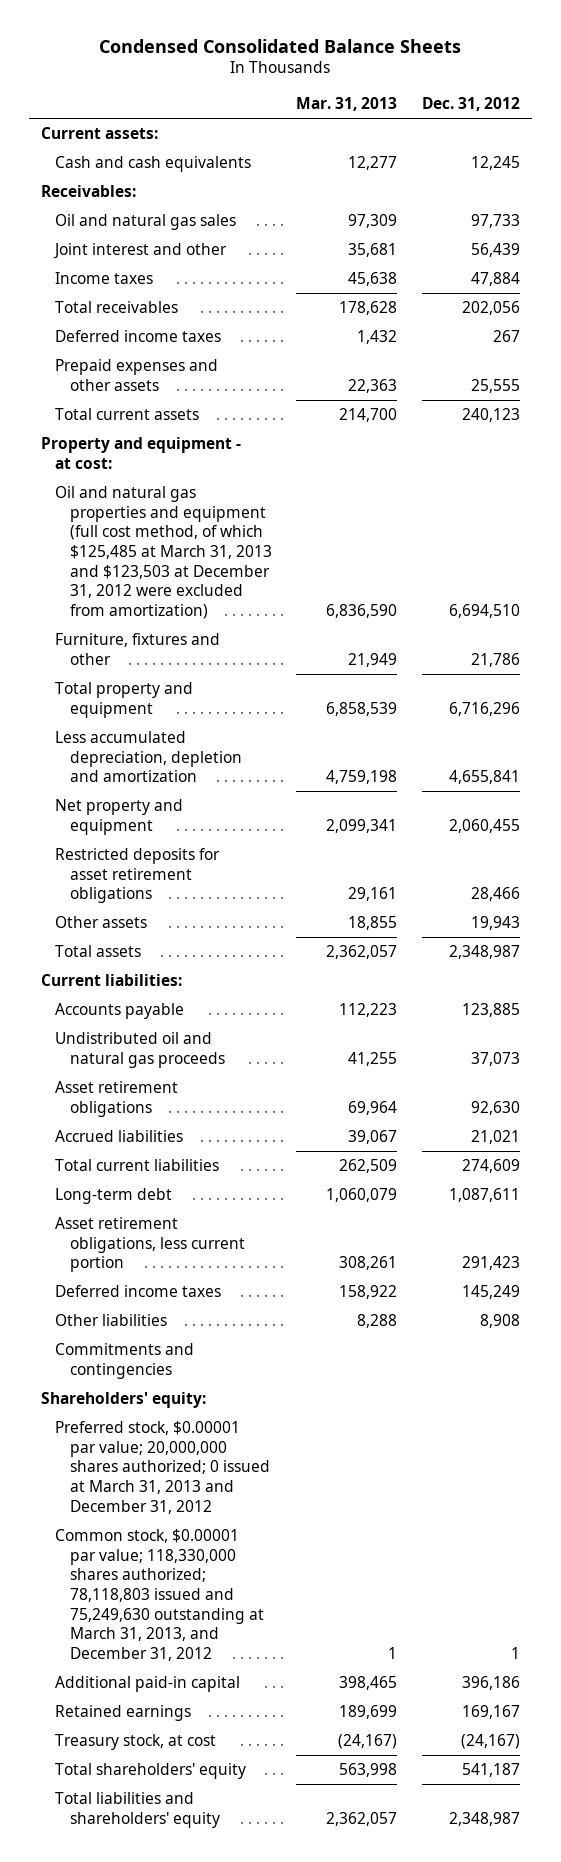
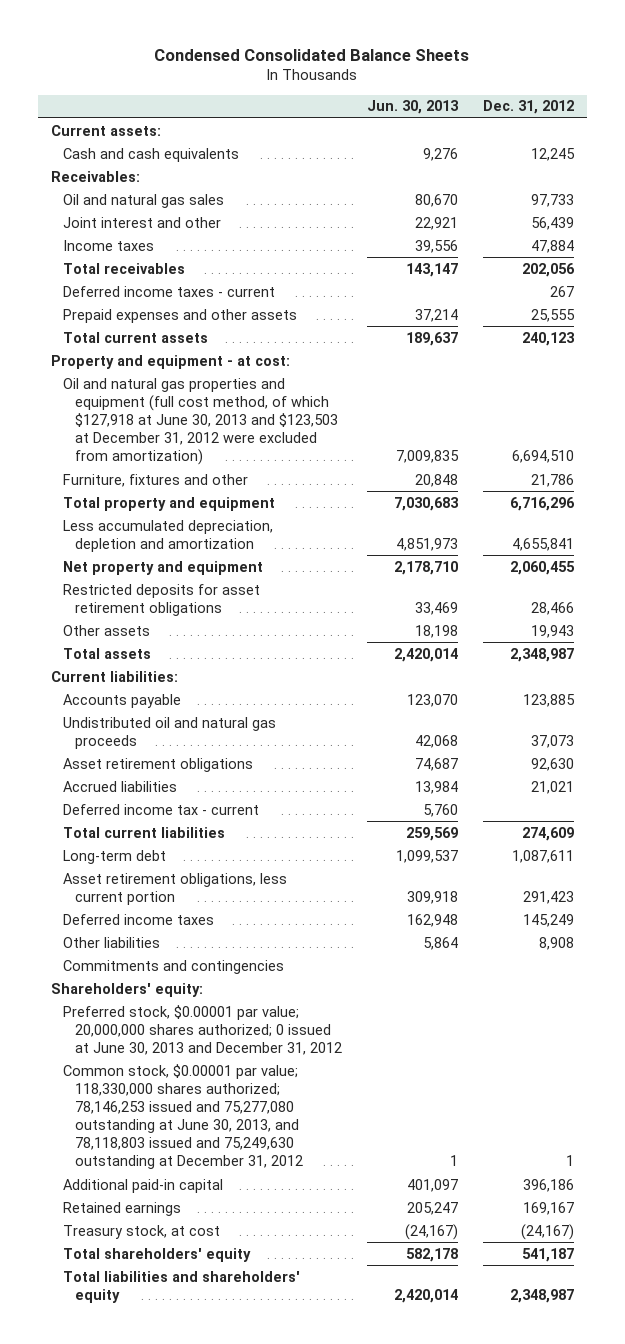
[296,97,398,112] Mar. 31, 2013 -> none
none -> [366,100,459,115] Jun. 30, 2013
[55,330,222,343] Deferred income taxes -> [62,285,275,297] Deferred income taxes - current
[55,486,272,620] Oil and natural gas properties and equipment (full cost method, of which $125,485 at March 31, 2013 and $123,503 at December 31, 2012 were excluded from amortization) -> [62,377,338,466] Oil and natural gas properties and equipment (full cost method, of which $127,918 at June 30, 2013 and $123,503 at December 31, 2012 were excluded from amortization)
none -> [62,803,259,815] Deferred income tax - current
[55,1421,270,1514] Preferred stock, $0.00001 par value; 20,000,000 shares authorized; 0 issued at March 31, 2013 and December 31, 2012 -> [62,1004,342,1055] Preferred stock, $0.00001 par value; 20,000,000 shares authorized; 0 issued at June 30, 2013 and December 31, 2012
[55,1529,264,1662] Common stock, $0.00001 par value; 118,330,000 shares authorized; 78,118,803 issued and 75,249,630 outstanding at March 31, 2013, and December 31, 2012 -> [62,1063,303,1170] Common stock, $0.00001 par value; 118,330,000 shares authorized; 78,146,253 issued and 75,277,080 outstanding at June 30, 2013, and 78,118,803 issued and 75,249,630 outstanding at December 31, 2012

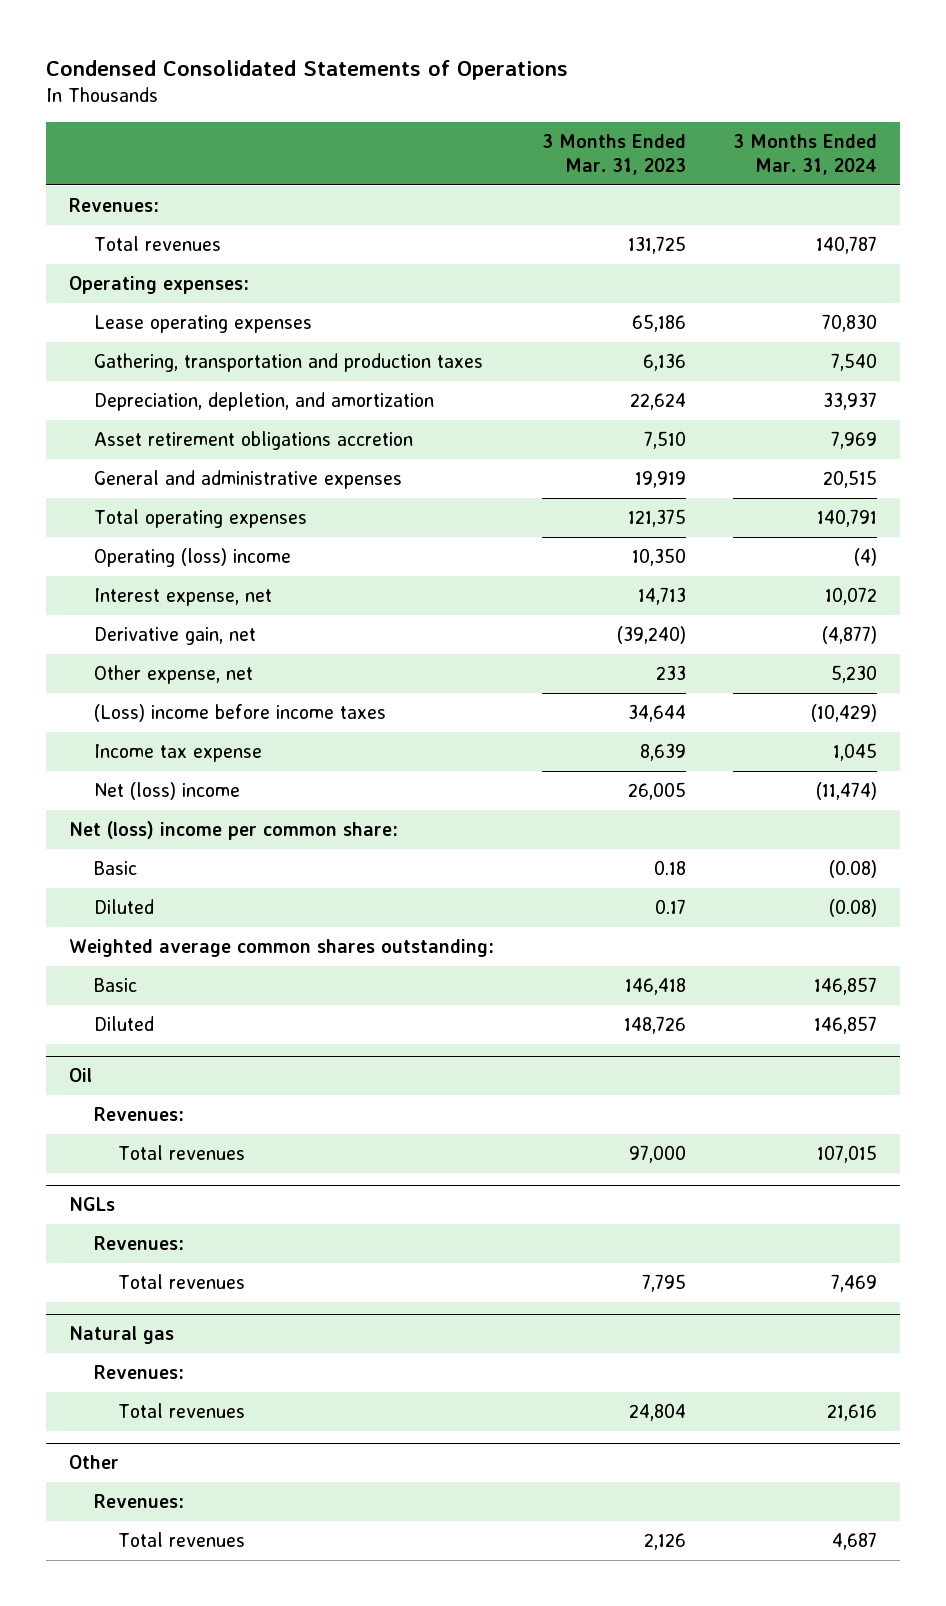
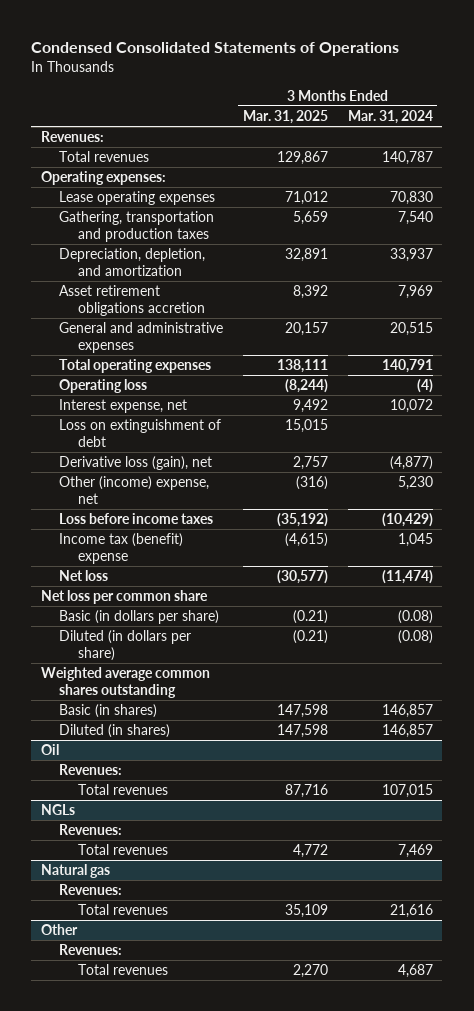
[541,133,686,176] 3 Months Ended Mar. 31, 2023 -> none
none -> [243,109,329,124] Mar. 31, 2025
[93,548,291,568] Operating (loss) income -> [59,379,148,394] Operating loss
none -> [59,419,222,447] Loss on extinguishment of debt
[93,627,256,646] Derivative gain, net -> [59,456,213,471] Derivative loss (gain), net
[93,665,253,685] Other expense, net -> [59,476,210,504] Other (income) expense, net
[93,704,386,723] (Loss) income before income taxes -> [59,513,214,525] Loss before income taxes
[93,744,262,763] Income tax expense -> [59,533,184,564] Income tax (benefit) expense
[93,782,240,801] Net (loss) income -> [59,570,109,582] Net loss
[69,821,399,841] Net (loss) income per common share: -> [41,590,209,605] Net loss per common share
[93,861,137,876] Basic -> [59,610,220,625] Basic (in dollars per share)
[93,899,154,915] Diluted -> [59,630,192,661] Diluted (in dollars per share)
[69,939,495,958] Weighted average common shares outstanding: -> [41,667,211,698] Weighted average common shares outstanding
[93,978,137,993] Basic -> [59,704,158,719] Basic (in shares)
[93,1016,154,1032] Diluted -> [59,724,171,739] Diluted (in shares)

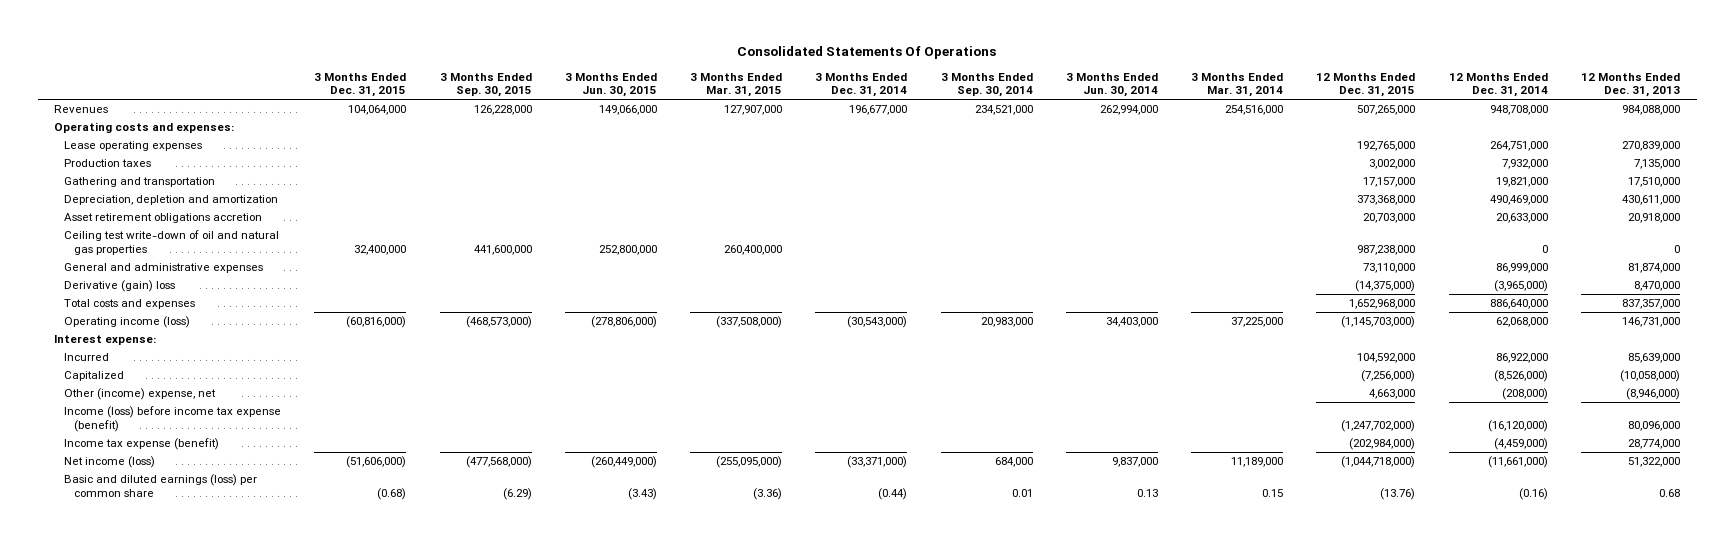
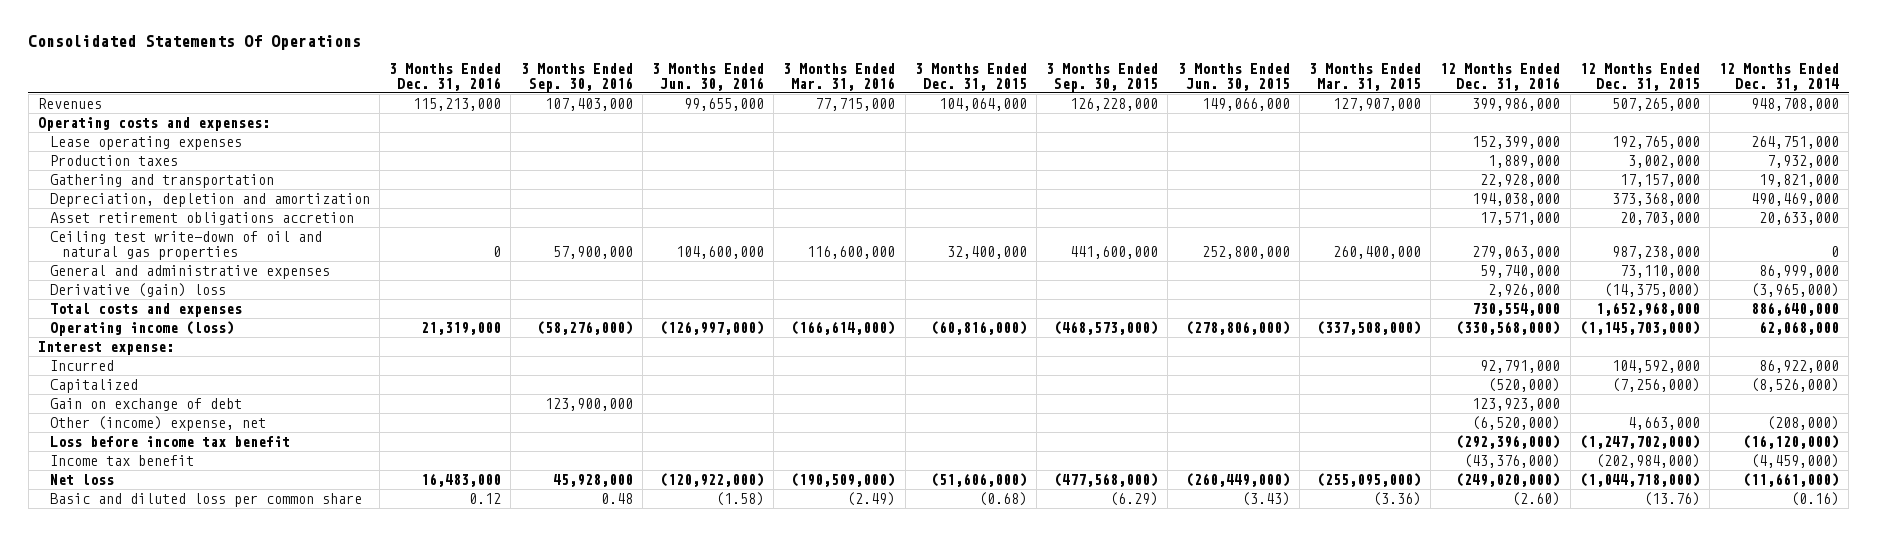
[815,72,908,98] 3 Months Ended Dec. 31, 2014 -> none
[940,72,1033,98] 3 Months Ended Sep. 30, 2014 -> none
[1065,72,1158,98] 3 Months Ended Jun. 30, 2014 -> none
[1191,72,1284,98] 3 Months Ended Mar. 31, 2014 -> none
[1580,72,1680,98] 12 Months Ended Dec. 31, 2013 -> none
none -> [389,62,502,91] 3 Months Ended Dec. 31, 2016
none -> [520,62,633,92] 3 Months Ended Sep. 30, 2016
none -> [651,62,764,91] 3 Months Ended Jun. 30, 2016
none -> [783,62,896,91] 3 Months Ended Mar. 31, 2016
none -> [1440,62,1561,91] 12 Months Ended Dec. 31, 2016
none -> [49,397,242,411] Gain on exchange of debt
[64,406,282,432] Income (loss) before income tax expense (benefit) -> [49,435,290,447] Loss before income tax benefit
[64,438,220,451] Income tax expense (benefit) -> [49,454,194,466] Income tax benefit
[64,456,156,469] Net income (loss) -> [49,473,114,485] Net loss
[64,474,258,497] Basic and diluted earnings (loss) per common share -> [49,492,362,507] Basic and diluted loss per common share

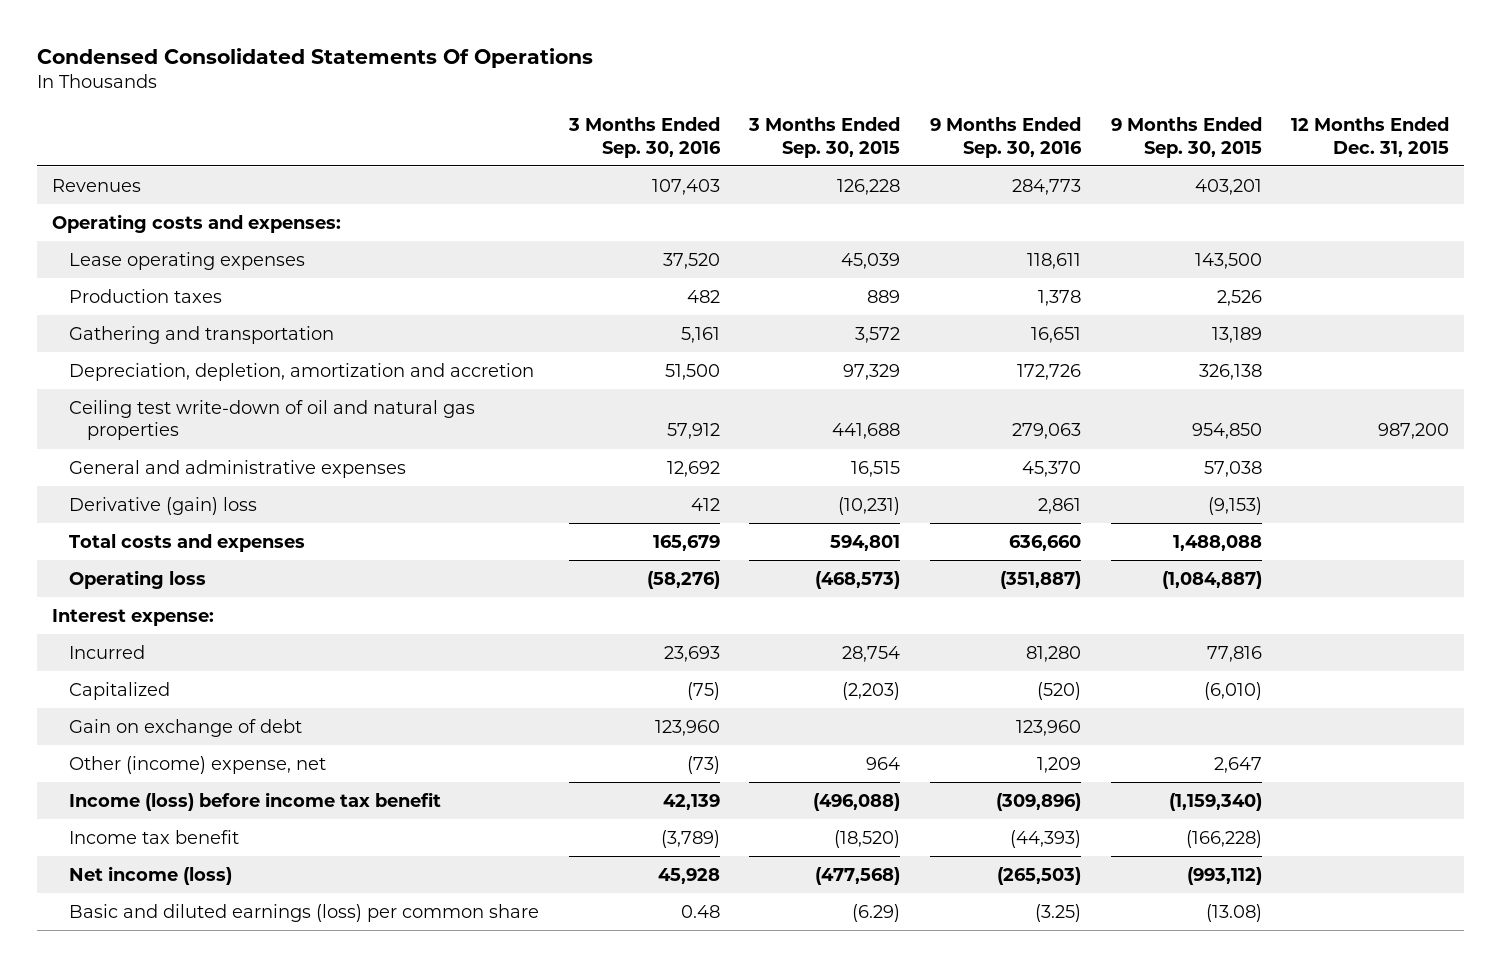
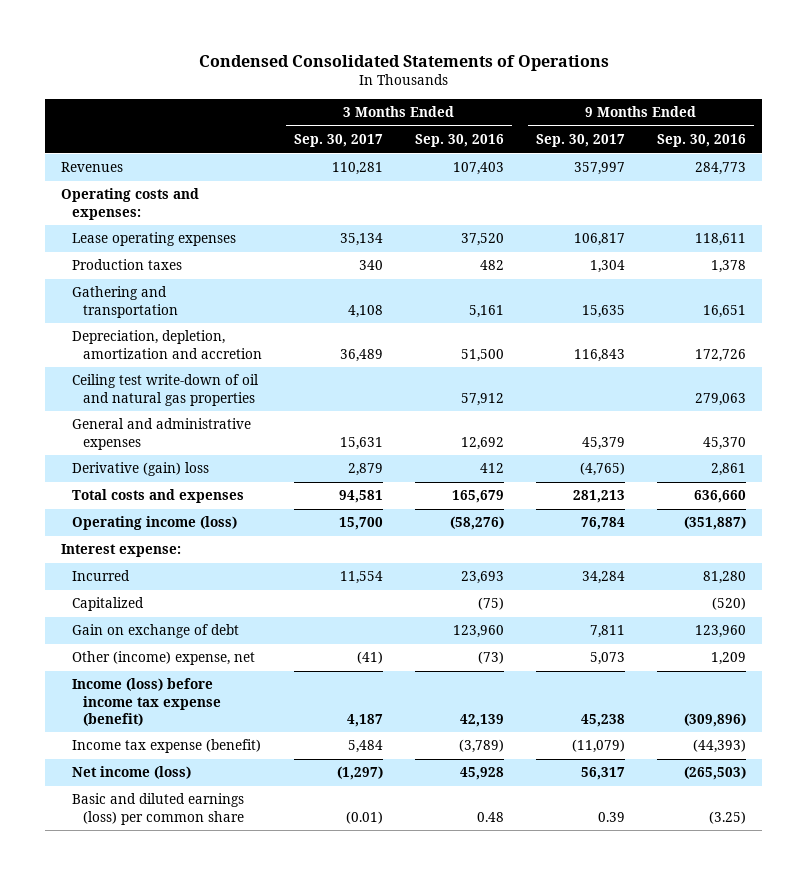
[36,48,593,69] Condensed Consolidated Statements Of Operations -> [198,54,609,71] Condensed Consolidated Statements of Operations
[748,116,901,158] 3 Months Ended Sep. 30, 2015 -> none
[1110,116,1262,158] 9 Months Ended Sep. 30, 2015 -> none
[1291,116,1450,157] 12 Months Ended Dec. 31, 2015 -> none
none -> [293,134,383,148] Sep. 30, 2017
none -> [535,134,625,148] Sep. 30, 2017
[69,569,207,589] Operating loss -> [72,516,238,531] Operating income (loss)
[69,791,442,811] Income (loss) before income tax benefit -> [72,678,221,726] Income (loss) before income tax expense (benefit)
[69,829,240,844] Income tax benefit -> [72,739,262,754] Income tax expense (benefit)

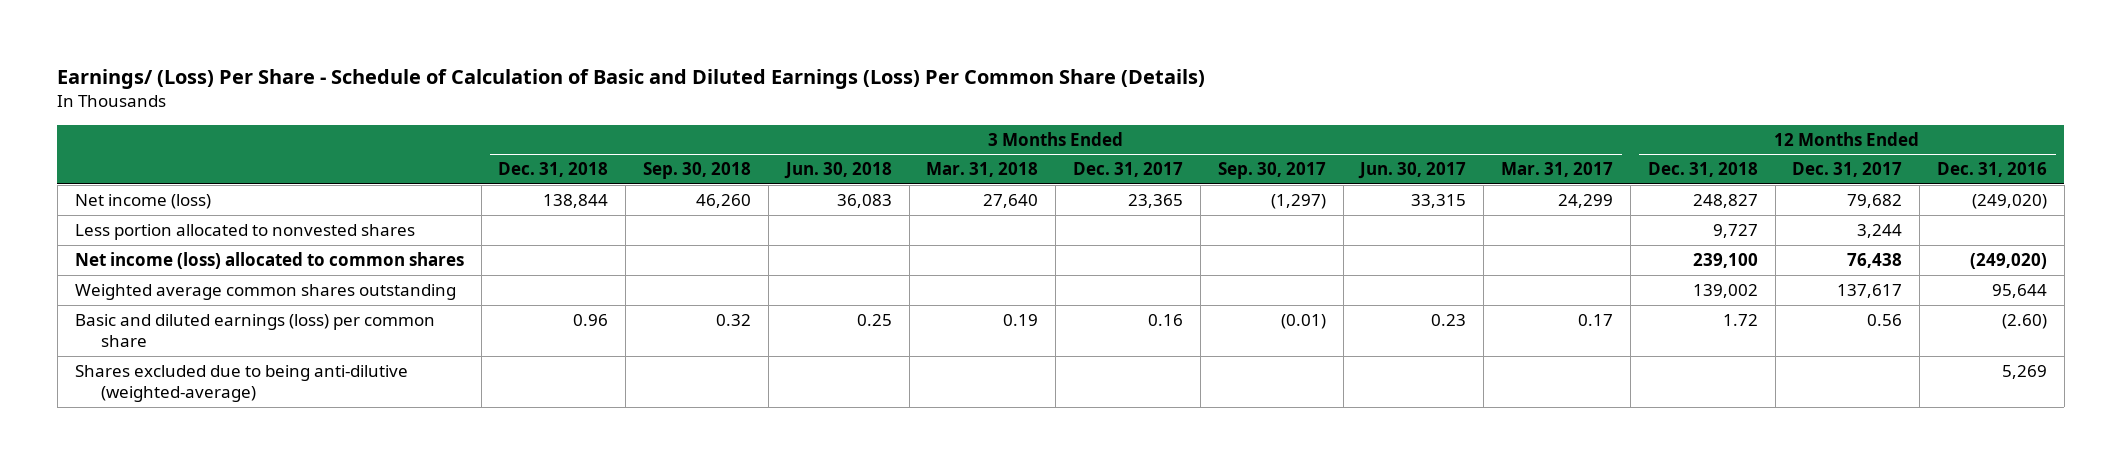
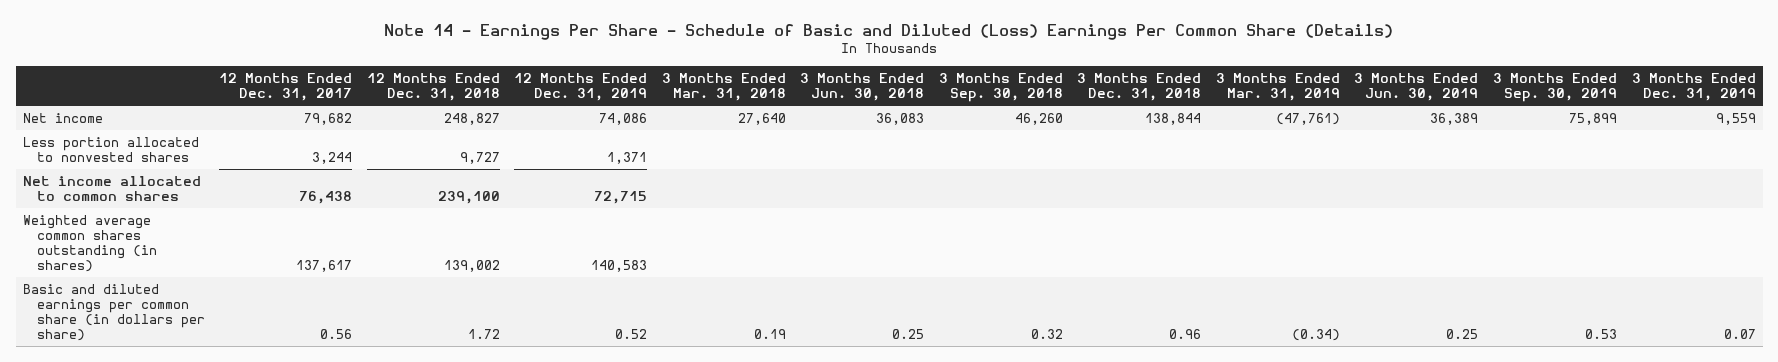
[57,69,1206,90] Earnings/ (Loss) Per Share - Schedule of Calculation of Basic and Diluted Earnings (Loss) Per Common Share (Details) -> [384,23,1394,40] Note 14 - Earnings Per Share - Schedule of Basic and Diluted (Loss) Earnings Per Common Share (Details)
[1073,162,1184,178] Dec. 31, 2017 -> none
[1217,162,1326,180] Sep. 30, 2017 -> none
[1358,162,1467,180] Jun. 30, 2017 -> none
[1501,162,1614,178] Mar. 31, 2017 -> none
[1937,162,2048,178] Dec. 31, 2016 -> none
none -> [514,73,648,102] 12 Months Ended Dec. 31, 2019
none -> [1215,73,1340,102] 3 Months Ended Mar. 31, 2019
none -> [1354,73,1479,102] 3 Months Ended Jun. 30, 2019
none -> [1492,73,1617,103] 3 Months Ended Sep. 30, 2019
none -> [1631,73,1756,102] 3 Months Ended Dec. 31, 2019
[74,194,211,210] Net income (loss) -> [22,112,103,123] Net income
[74,365,408,403] Shares excluded due to being anti-dilutive (weighted-average) -> none
[74,252,464,270] Net income (loss) allocated to common shares -> [22,175,201,201] Net income allocated to common shares
[74,284,456,301] Weighted average common shares outstanding -> [22,214,157,273] Weighted average common shares outstanding (in shares)
[74,314,435,348] Basic and diluted earnings (loss) per common share -> [22,283,205,342] Basic and diluted earnings per common share (in dollars per share)

